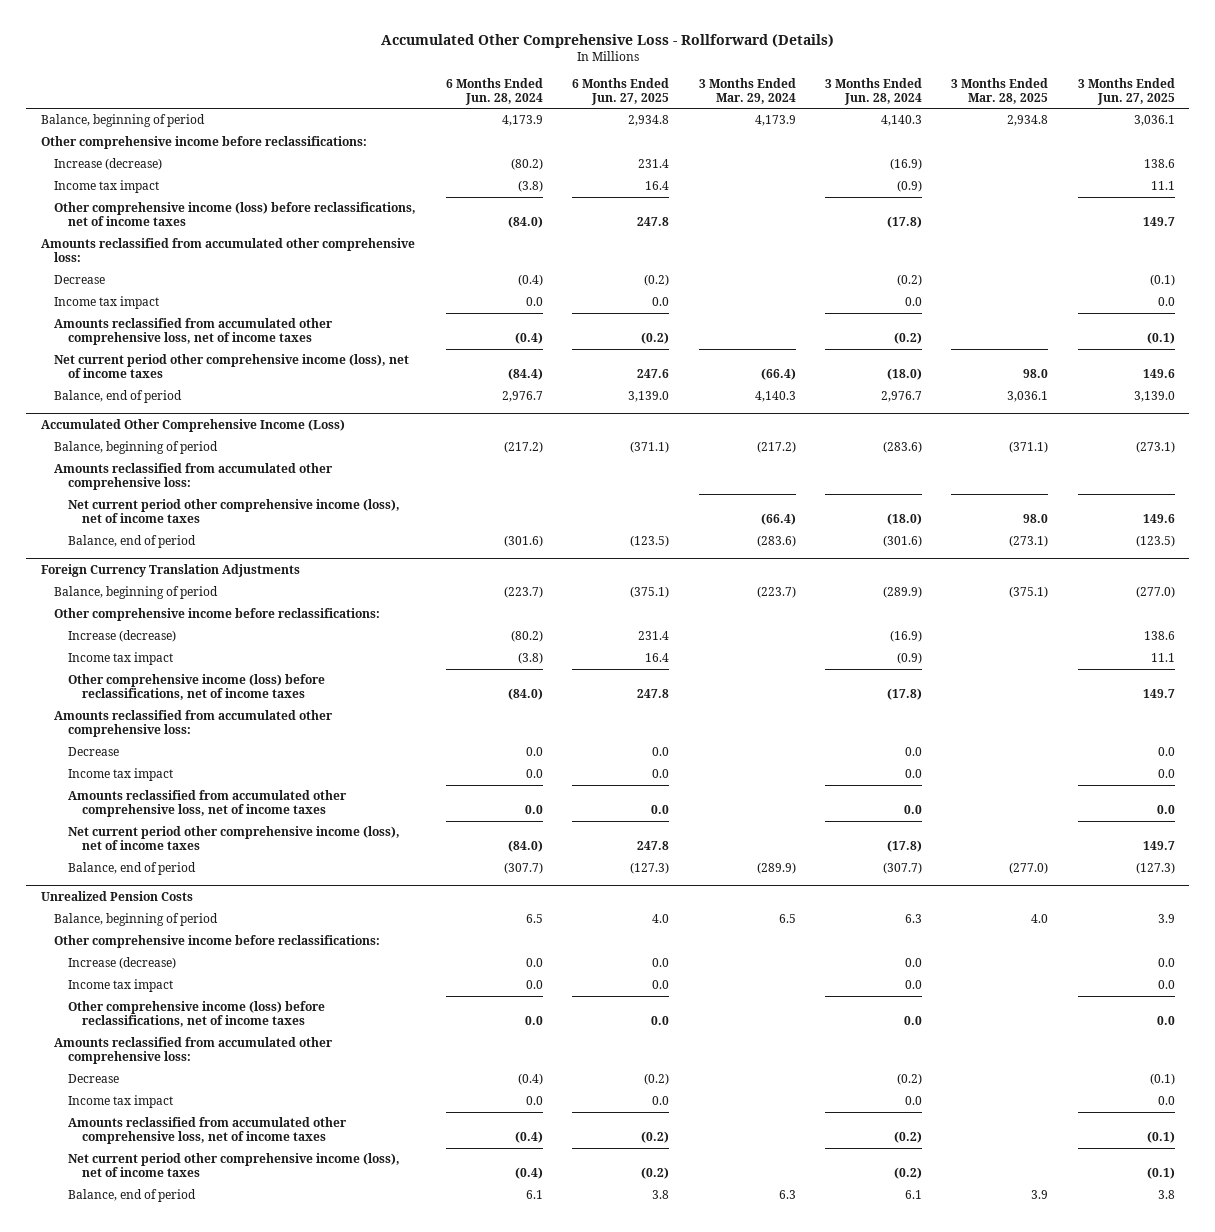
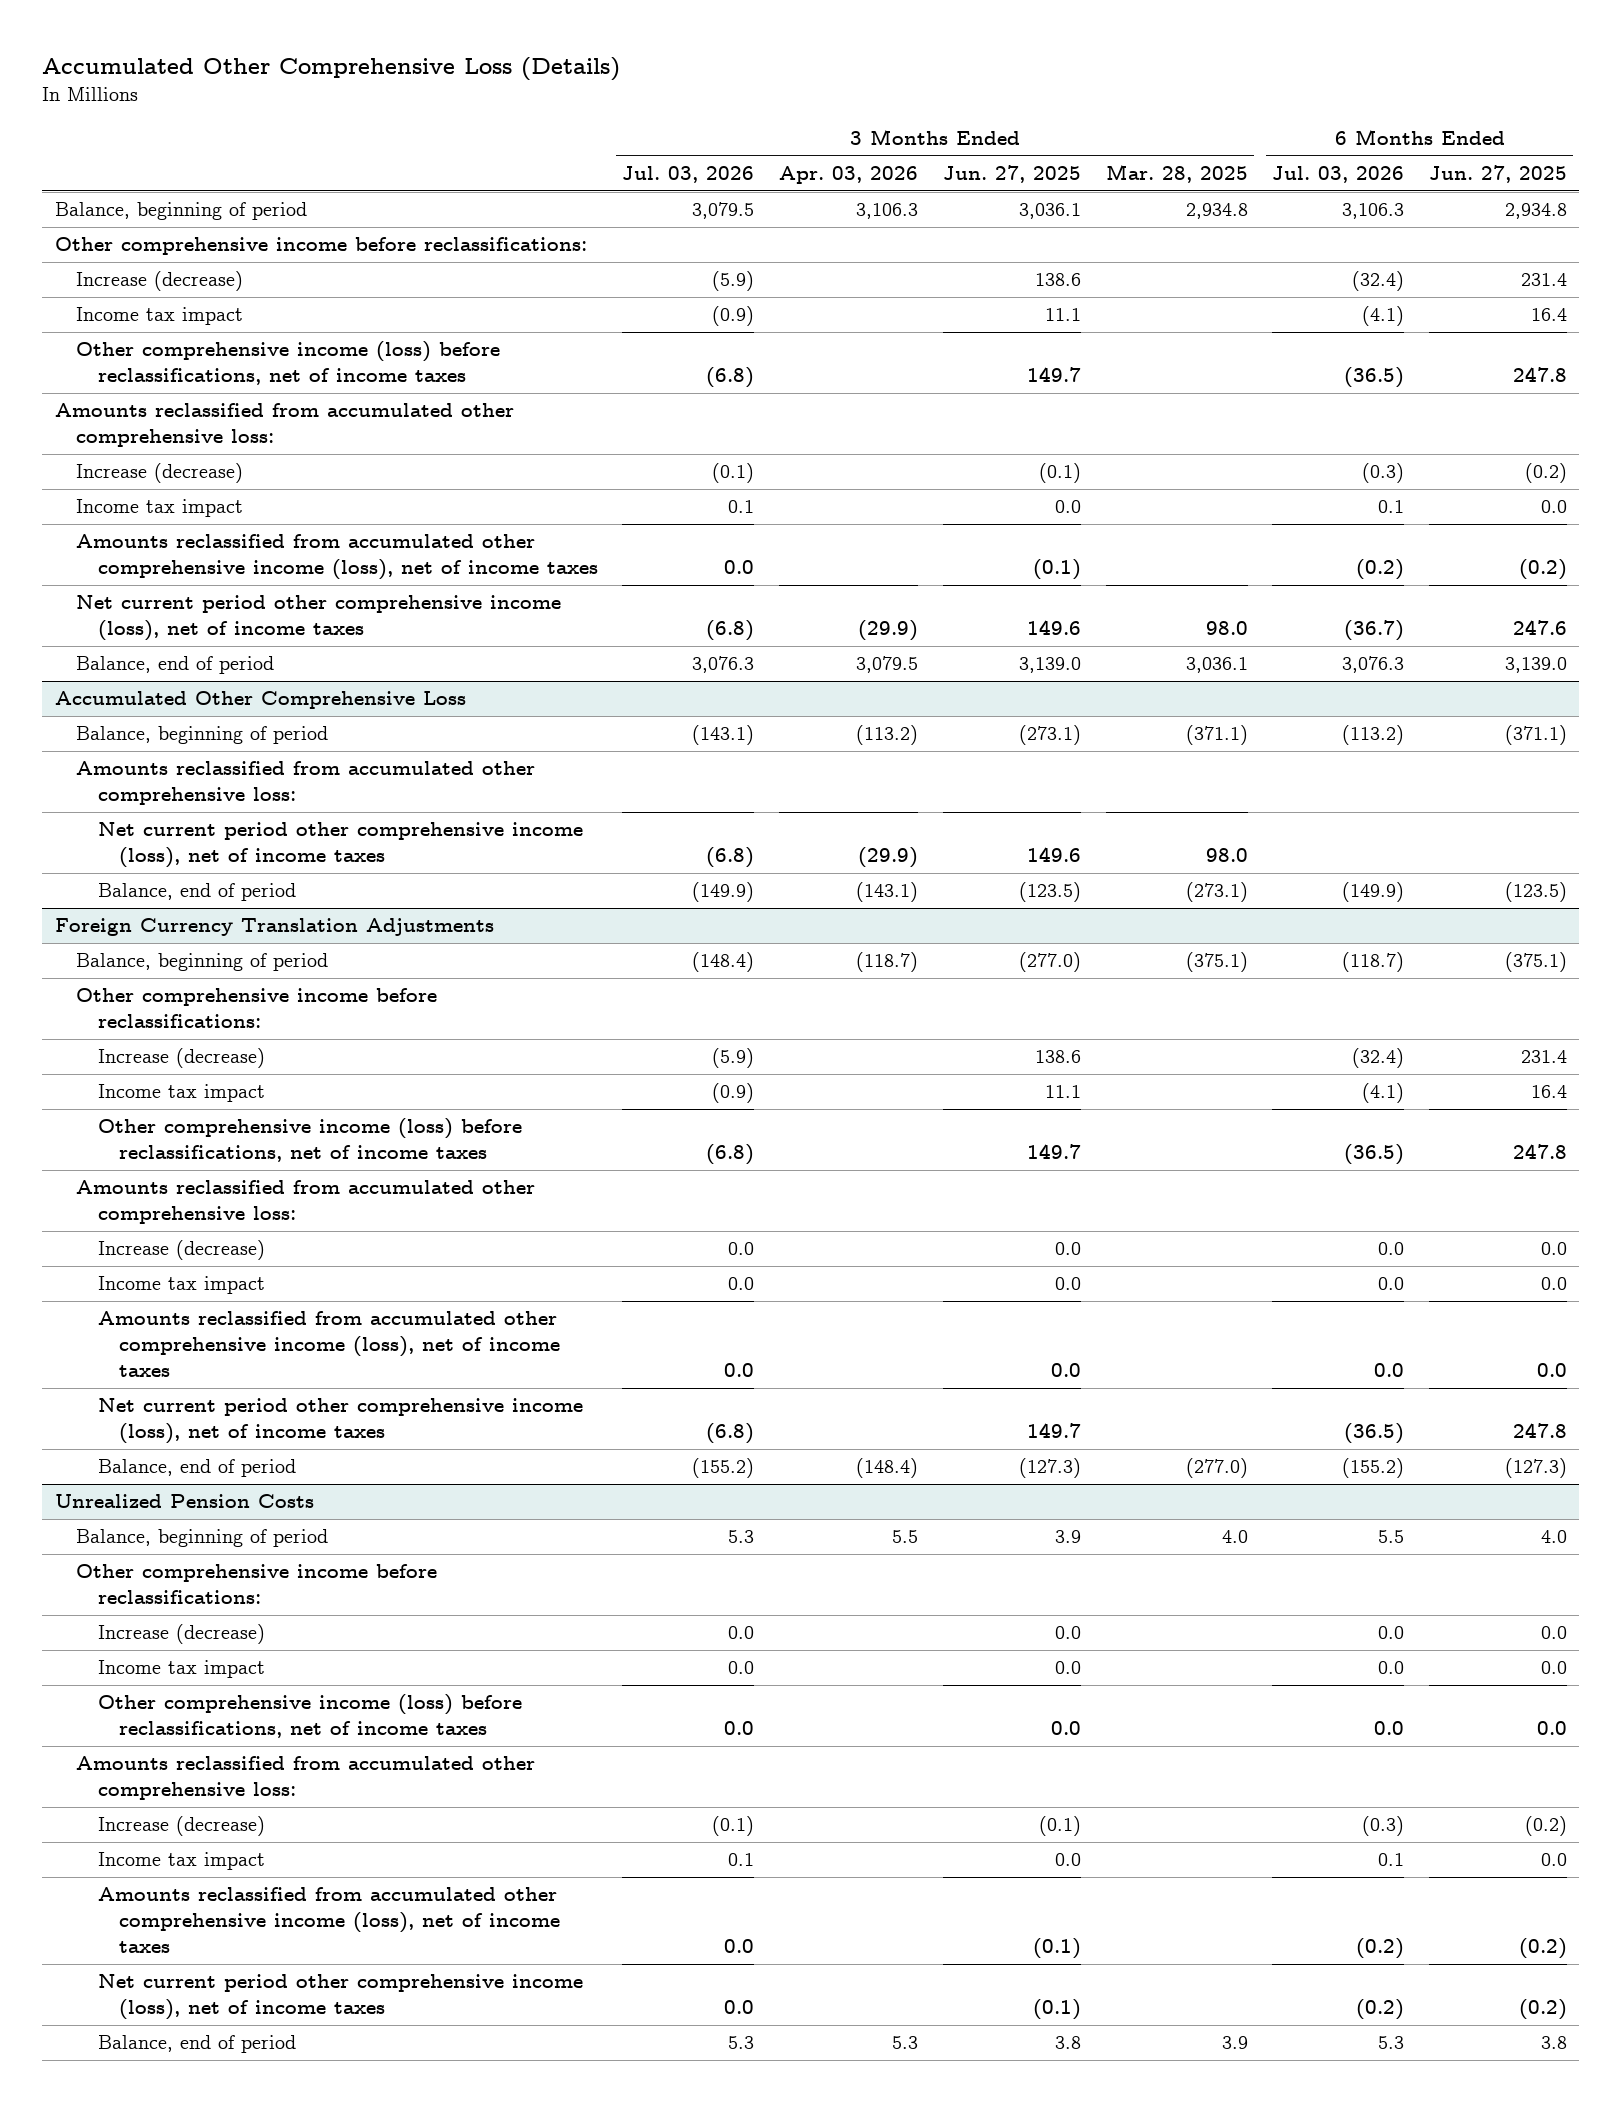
[380,33,834,48] Accumulated Other Comprehensive Loss - Rollforward (Details) -> [42,56,621,81] Accumulated Other Comprehensive Loss (Details)
[445,78,543,105] 6 Months Ended Jun. 28, 2024 -> none
[698,78,796,104] 3 Months Ended Mar. 29, 2024 -> none
[824,78,922,105] 3 Months Ended Jun. 28, 2024 -> none
none -> [622,166,755,184] Jul. 03, 2026
none -> [779,166,919,185] Apr. 03, 2026
none -> [1272,166,1405,184] Jul. 03, 2026
[54,275,106,285] Decrease -> [76,463,244,484] Increase (decrease)
[54,318,334,346] Amounts reclassified from accumulated other comprehensive loss, net of income taxes -> [76,534,598,581] Amounts reclassified from accumulated other comprehensive income (loss), net of income taxes
[40,419,345,433] Accumulated Other Comprehensive Income (Loss) -> [54,691,466,710] Accumulated Other Comprehensive Loss
[68,747,120,757] Decrease -> [97,1240,265,1261] Increase (decrease)
[68,790,348,818] Amounts reclassified from accumulated other comprehensive loss, net of income taxes -> [97,1311,560,1378] Amounts reclassified from accumulated other comprehensive income (loss), net of income taxes
[68,1074,120,1084] Decrease -> [97,1816,265,1837] Increase (decrease)
[68,1117,348,1145] Amounts reclassified from accumulated other comprehensive loss, net of income taxes -> [97,1887,560,1954] Amounts reclassified from accumulated other comprehensive income (loss), net of income taxes

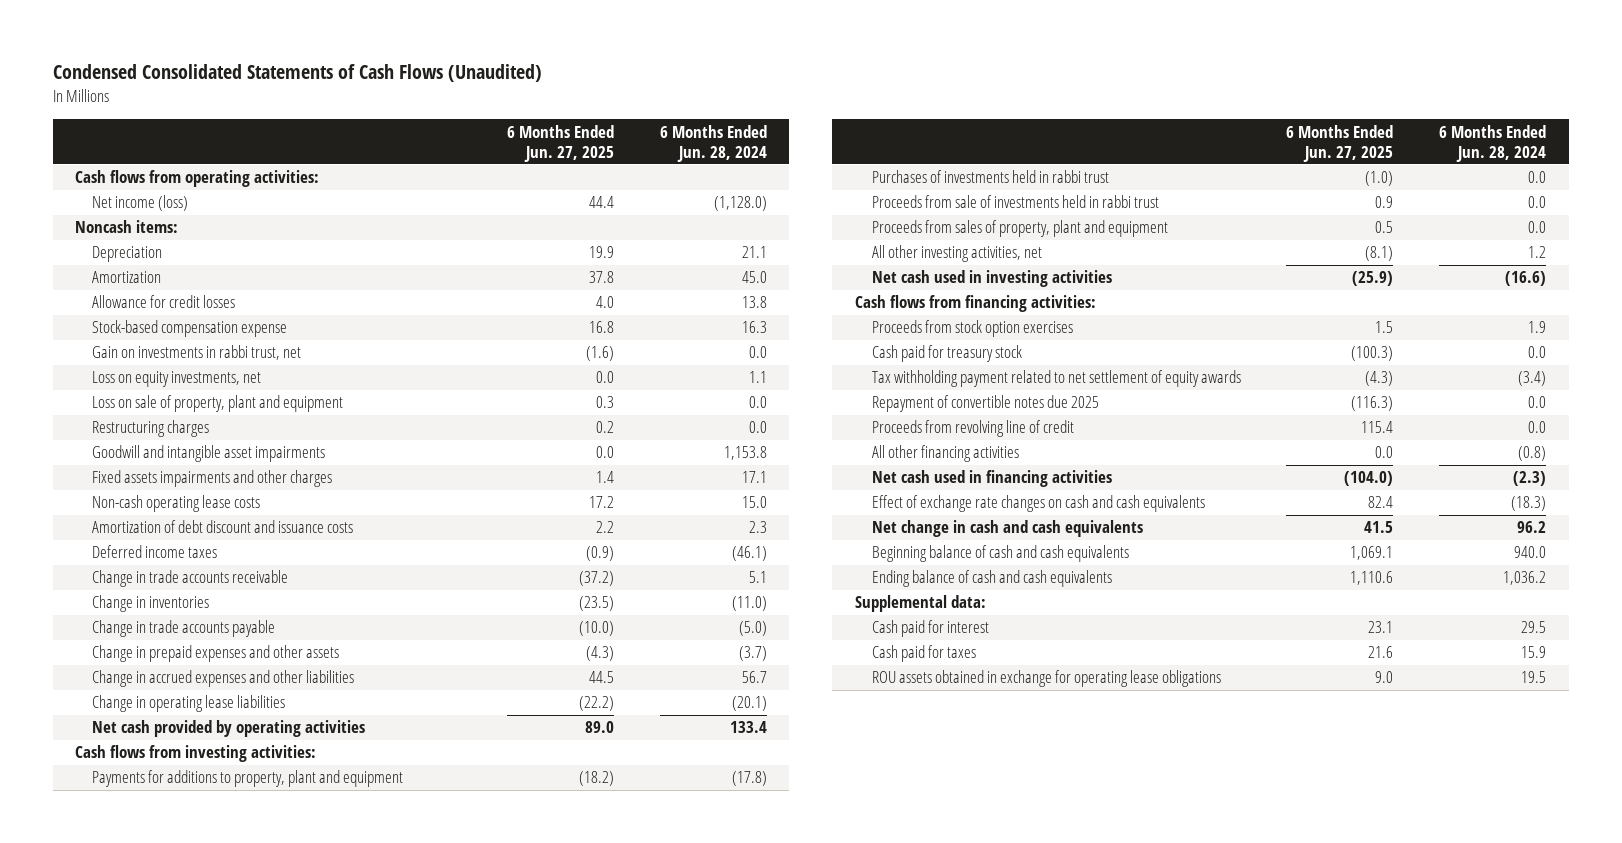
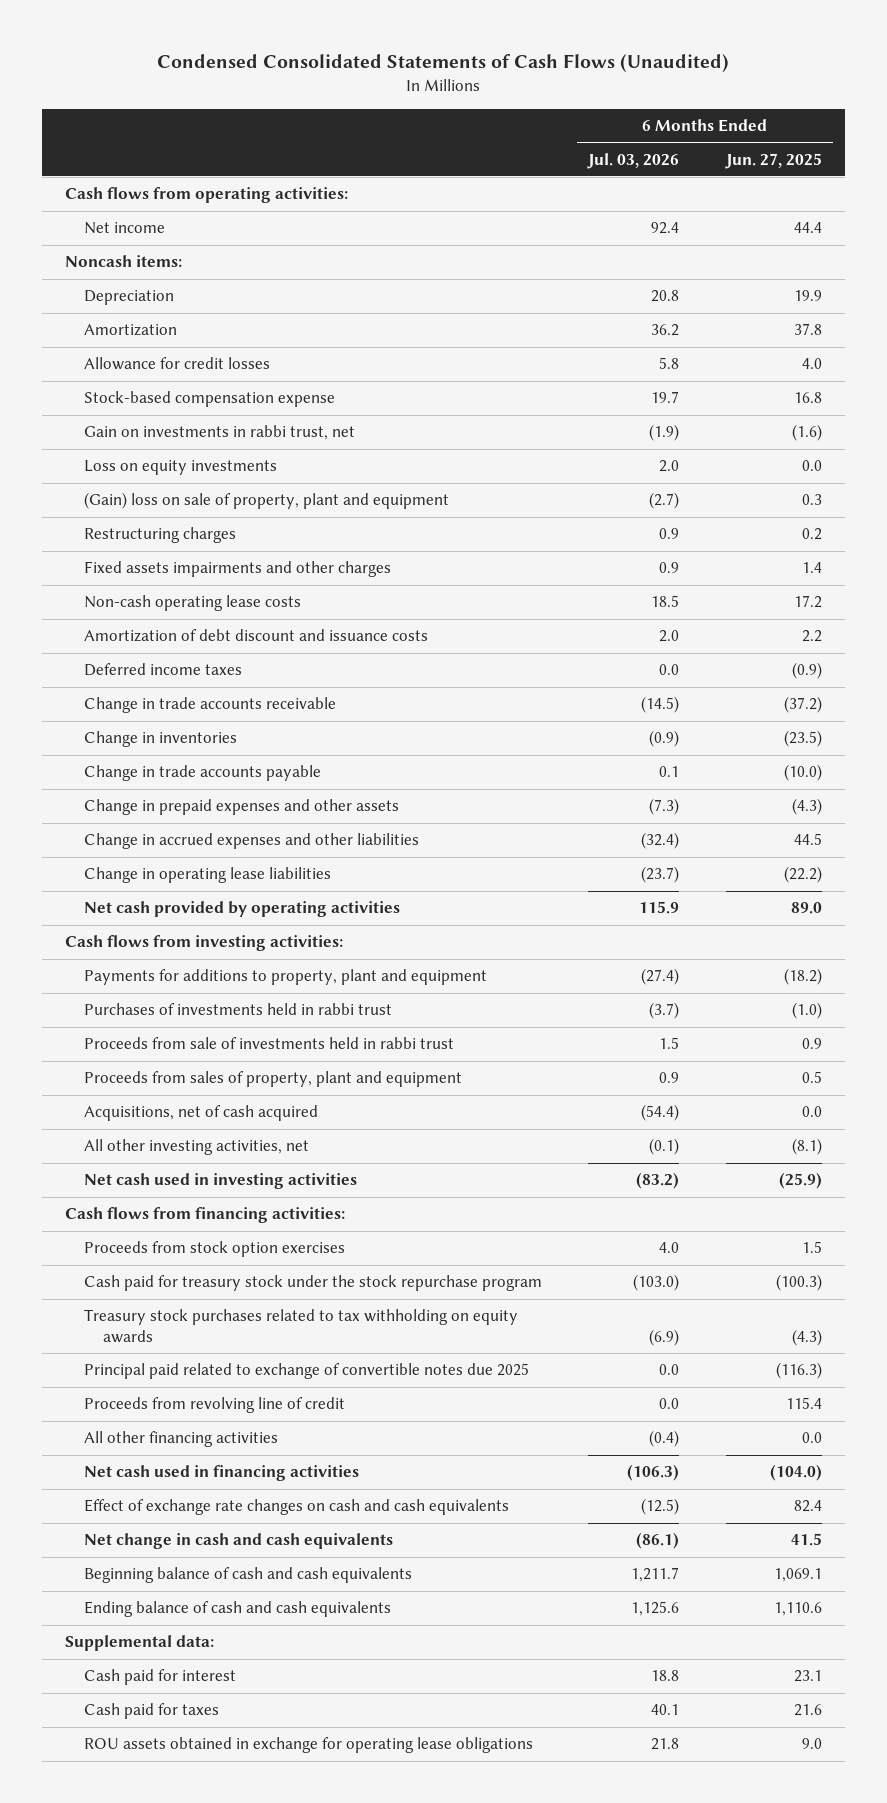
[659,124,767,162] 6 Months Ended Jun. 28, 2024 -> none
none -> [587,152,680,169] Jul. 03, 2026
[92,195,189,212] Net income (loss) -> [83,222,165,235] Net income
[92,371,262,388] Loss on equity investments, net -> [83,460,277,476] Loss on equity investments
[92,395,344,413] Loss on sale of property, plant and equipment -> [83,492,449,510] (Gain) loss on sale of property, plant and equipment
[92,445,326,463] Goodwill and intangible asset impairments -> none
none -> [83,1105,318,1122] Acquisitions, net of cash acquired
[871,345,1022,363] Cash paid for treasury stock -> [83,1275,542,1292] Cash paid for treasury stock under the stock repurchase program
[871,370,1241,388] Tax withholding payment related to net settlement of equity awards -> [83,1309,518,1343] Treasury stock purchases related to tax withholding on equity awards
[871,395,1099,413] Repayment of convertible notes due 2025 -> [83,1363,529,1380] Principal paid related to exchange of convertible notes due 2025

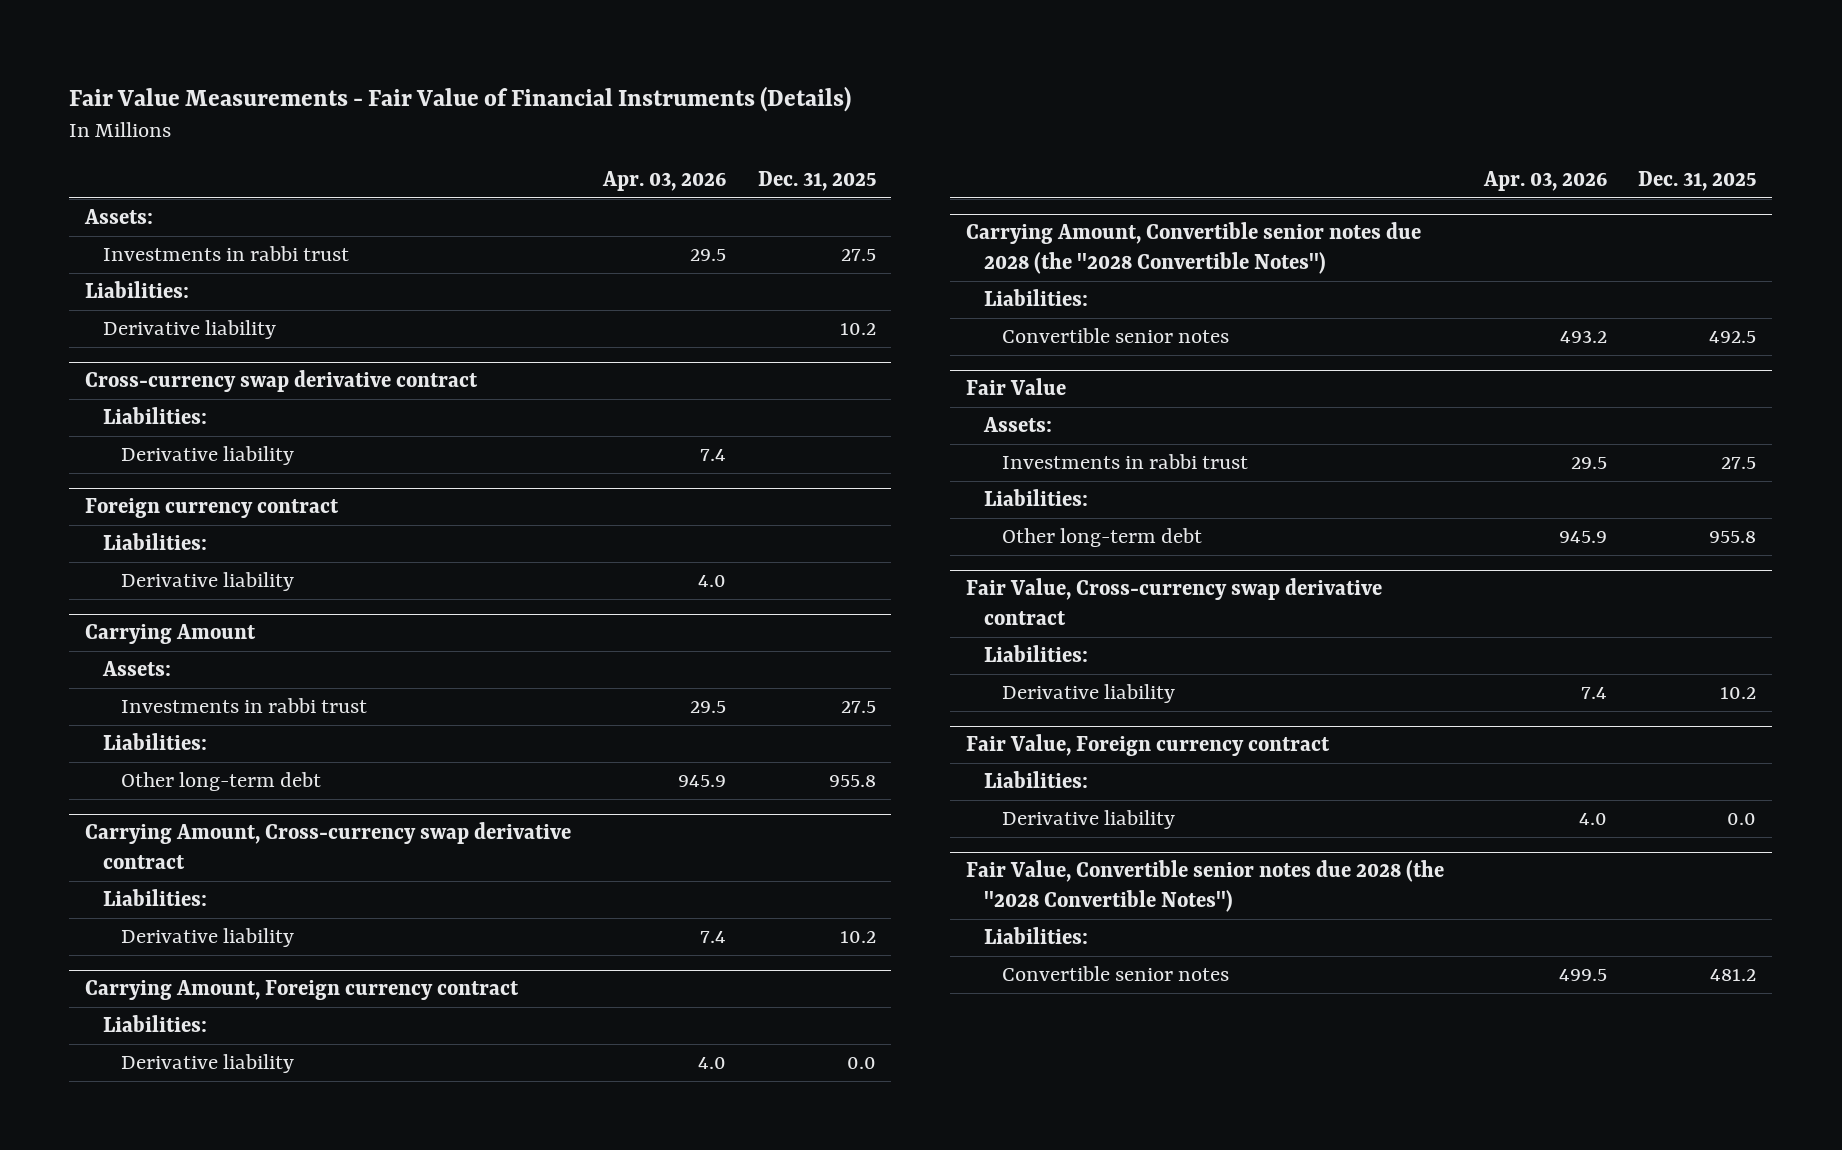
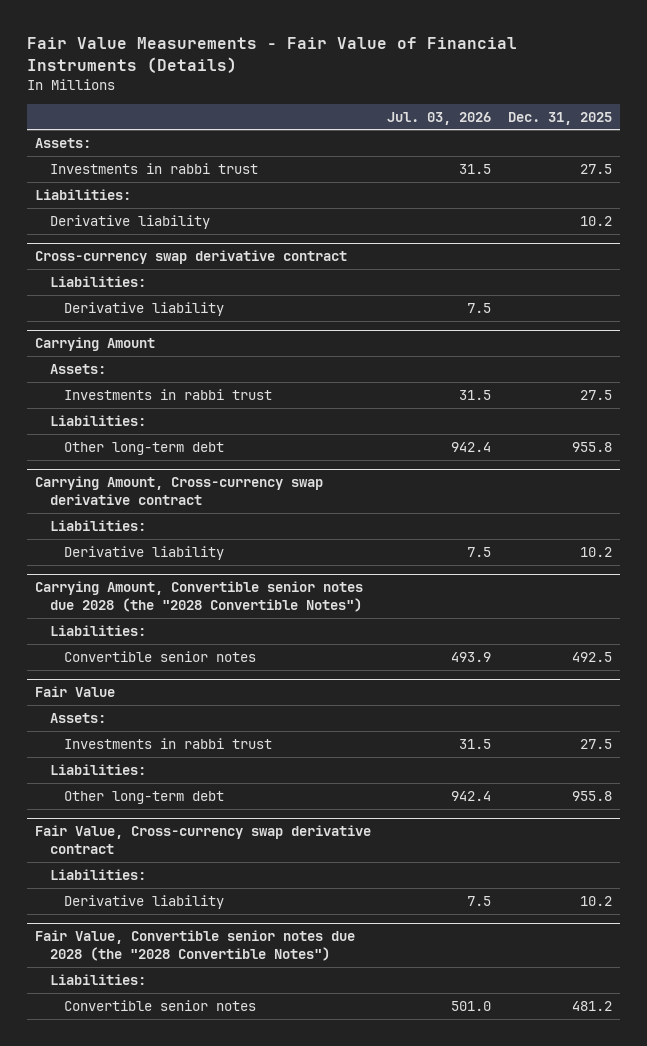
[601,171,726,192] Apr. 03, 2026 -> none
none -> [387,111,492,125] Jul. 03, 2026
[85,498,340,519] Foreign currency contract -> none
[103,533,208,551] Liabilities: -> none
[121,572,295,592] Derivative liability -> none
[85,980,520,1001] Carrying Amount, Foreign currency contract -> none
[103,1015,208,1033] Liabilities: -> none
[121,1054,295,1074] Derivative liability -> none
[966,734,1331,757] Fair Value, Foreign currency contract -> none
[983,771,1088,789] Liabilities: -> none
[1001,810,1175,830] Derivative liability -> none

